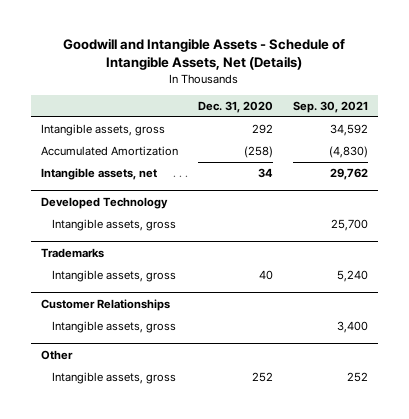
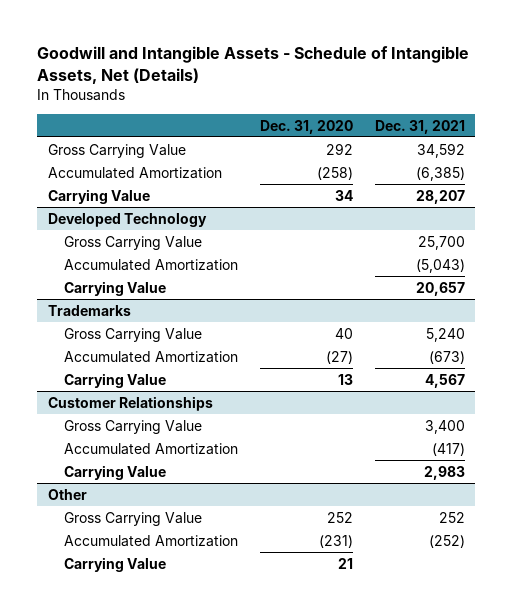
[292,100,368,113] Sep. 30, 2021 -> none
none -> [374,119,465,134] Dec. 31, 2021
[41,124,166,137] Intangible assets, gross -> [48,143,187,158] Gross Carrying Value
[41,168,158,181] Intangible assets, net -> [48,188,151,204] Carrying Value
[52,219,177,232] Intangible assets, gross -> [63,235,202,250] Gross Carrying Value
none -> [63,258,238,271] Accumulated Amortization
none -> [63,280,166,296] Carrying Value
[52,270,177,283] Intangible assets, gross -> [63,327,202,342] Gross Carrying Value
none -> [63,350,238,363] Accumulated Amortization
none -> [63,372,166,388] Carrying Value
[52,321,177,334] Intangible assets, gross -> [63,419,202,434] Gross Carrying Value
none -> [63,442,238,455] Accumulated Amortization
none -> [63,464,166,480] Carrying Value
[52,372,177,385] Intangible assets, gross -> [63,511,202,526] Gross Carrying Value
none -> [63,534,238,547] Accumulated Amortization
none -> [63,556,166,572] Carrying Value

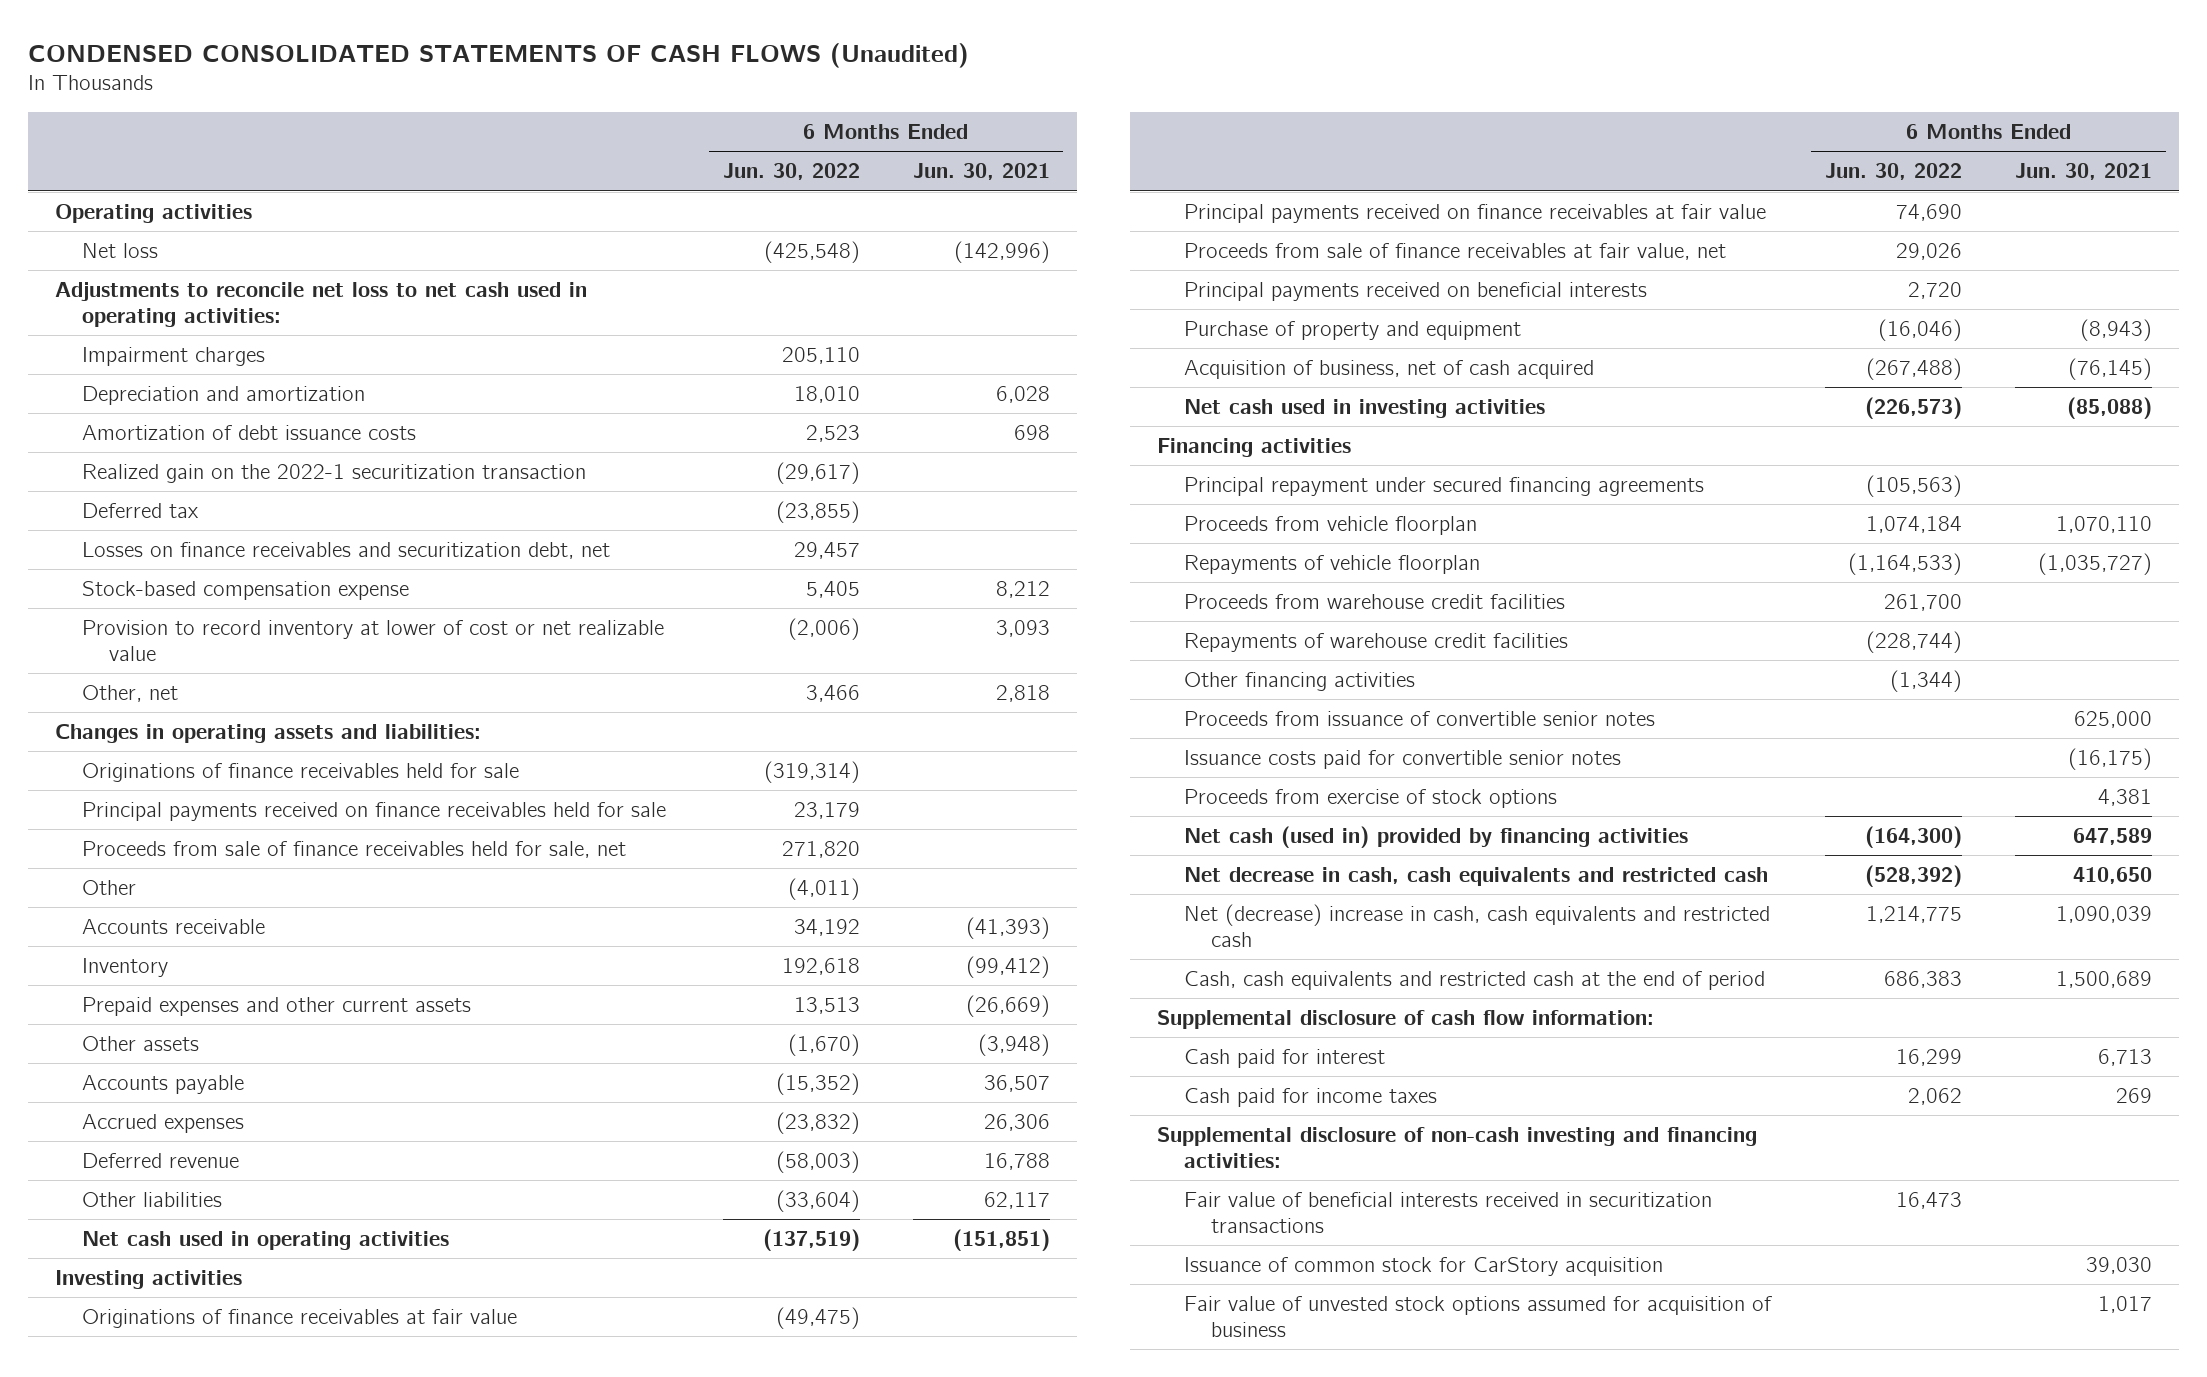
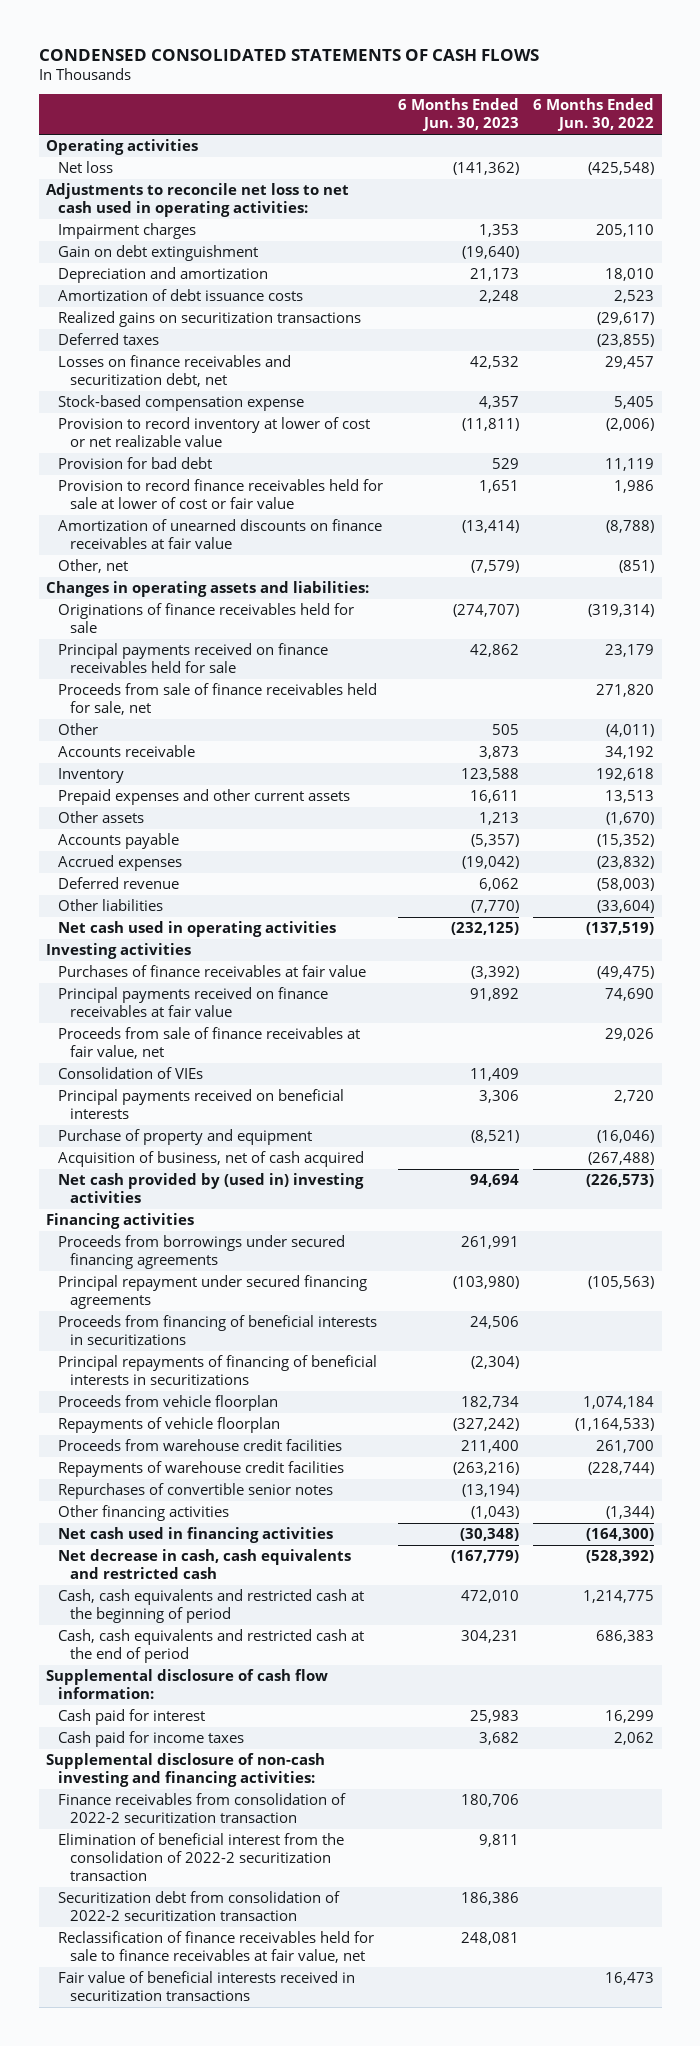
[28,42,970,68] CONDENSED CONSOLIDATED STATEMENTS OF CASH FLOWS (Unaudited) -> [38,48,539,61] CONDENSED CONSOLIDATED STATEMENTS OF CASH FLOWS
[913,163,1051,181] Jun. 30, 2021 -> none
none -> [397,98,519,132] 6 Months Ended Jun. 30, 2023
none -> [58,244,259,261] Gain on debt extinguishment
[82,464,587,484] Realized gain on the 2022-1 securitization transaction -> [58,310,362,327] Realized gains on securitization transactions
[82,503,200,519] Deferred tax -> [58,332,160,345] Deferred taxes
none -> [58,456,213,469] Provision for bad debt
none -> [58,478,384,510] Provision to record finance receivables held for sale at lower of cost or fair value
none -> [58,518,383,550] Amortization of unearned discounts on finance receivables at fair value
[805,685,860,703] 3,466 -> [619,559,655,573] (851)
[82,1309,518,1329] Originations of finance receivables at fair value -> [58,964,367,977] Purchases of finance receivables at fair value
none -> [58,1066,204,1079] Consolidation of VIEs
[1184,399,1546,419] Net cash used in investing activities -> [58,1172,365,1204] Net cash provided by (used in) investing activities
none -> [58,1234,346,1270] Proceeds from borrowings under secured financing agreements
none -> [58,1314,378,1346] Proceeds from financing of beneficial interests in securitizations
none -> [58,1354,378,1386] Principal repayments of financing of beneficial interests in securitizations
none -> [58,1482,334,1499] Repurchases of convertible senior notes
[1184,711,1656,727] Proceeds from issuance of convertible senior notes -> none
[1184,750,1622,770] Issuance costs paid for convertible senior notes -> none
[1184,789,1558,809] Proceeds from exercise of stock options -> none
[1184,826,1689,849] Net cash (used in) provided by financing activities -> [58,1526,334,1543] Net cash used in financing activities
[1184,904,1771,947] Net (decrease) increase in cash, cash equivalents and restricted cash -> [58,1588,365,1624] Cash, cash equivalents and restricted cash at the beginning of period
none -> [58,1792,347,1824] Finance receivables from consolidation of 2022-2 securitization transaction
none -> [58,1832,345,1882] Elimination of beneficial interest from the consolidation of 2022-2 securitization transaction
none -> [58,1890,341,1922] Securitization debt from consolidation of 2022-2 securitization transaction
none -> [58,1930,375,1964] Reclassification of finance receivables held for sale to finance receivables at fair value, net
[1184,1257,1664,1277] Issuance of common stock for CarStory acquisition -> none
[1184,1296,1773,1337] Fair value of unvested stock options assumed for acquisition of business -> none

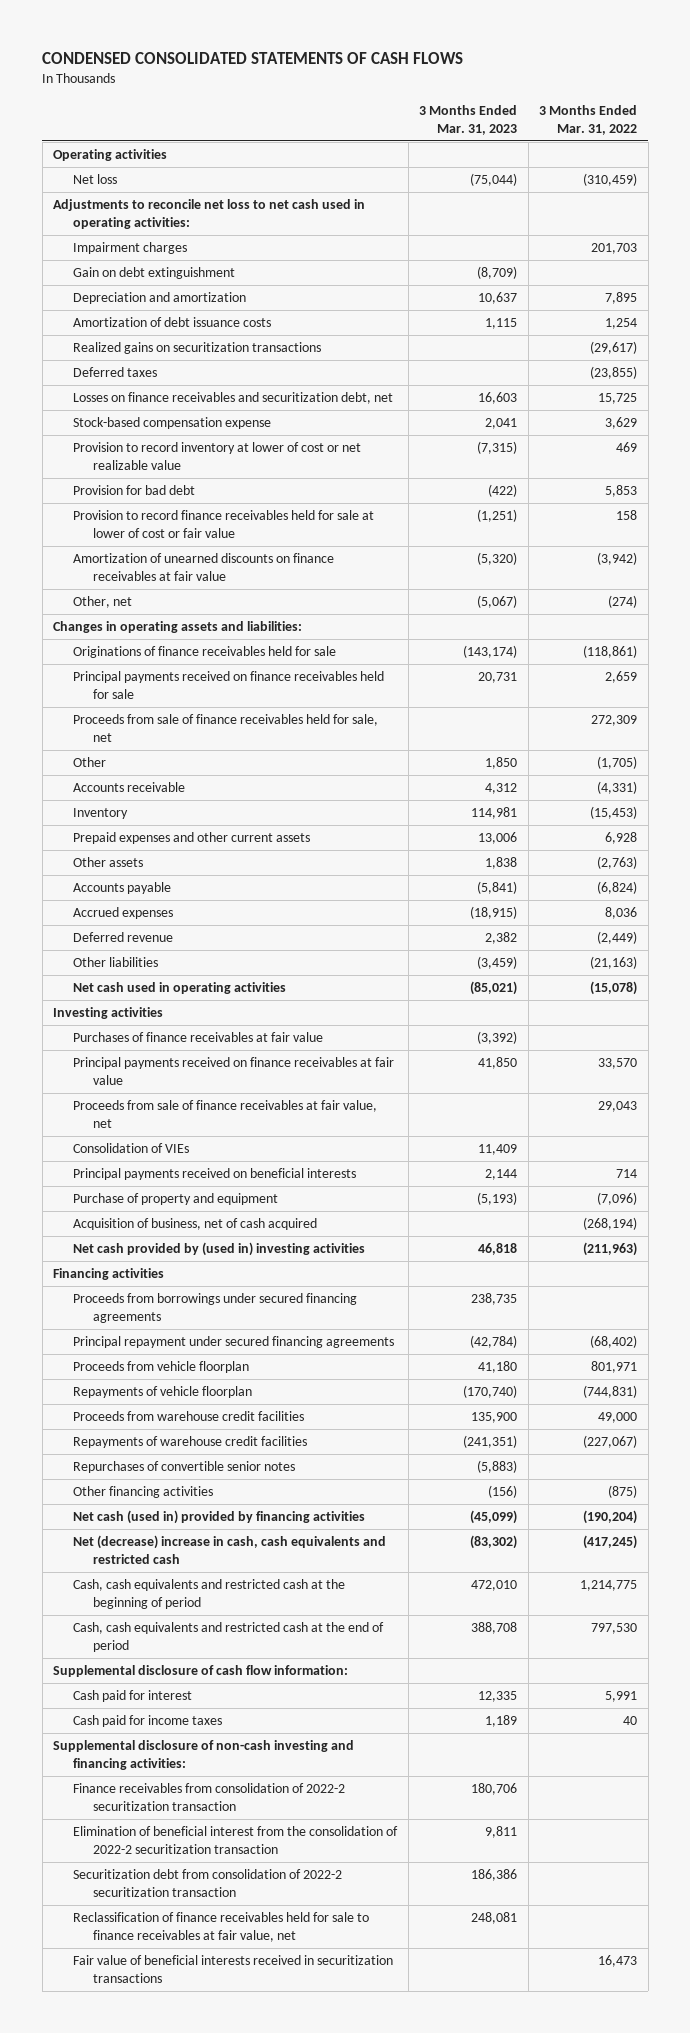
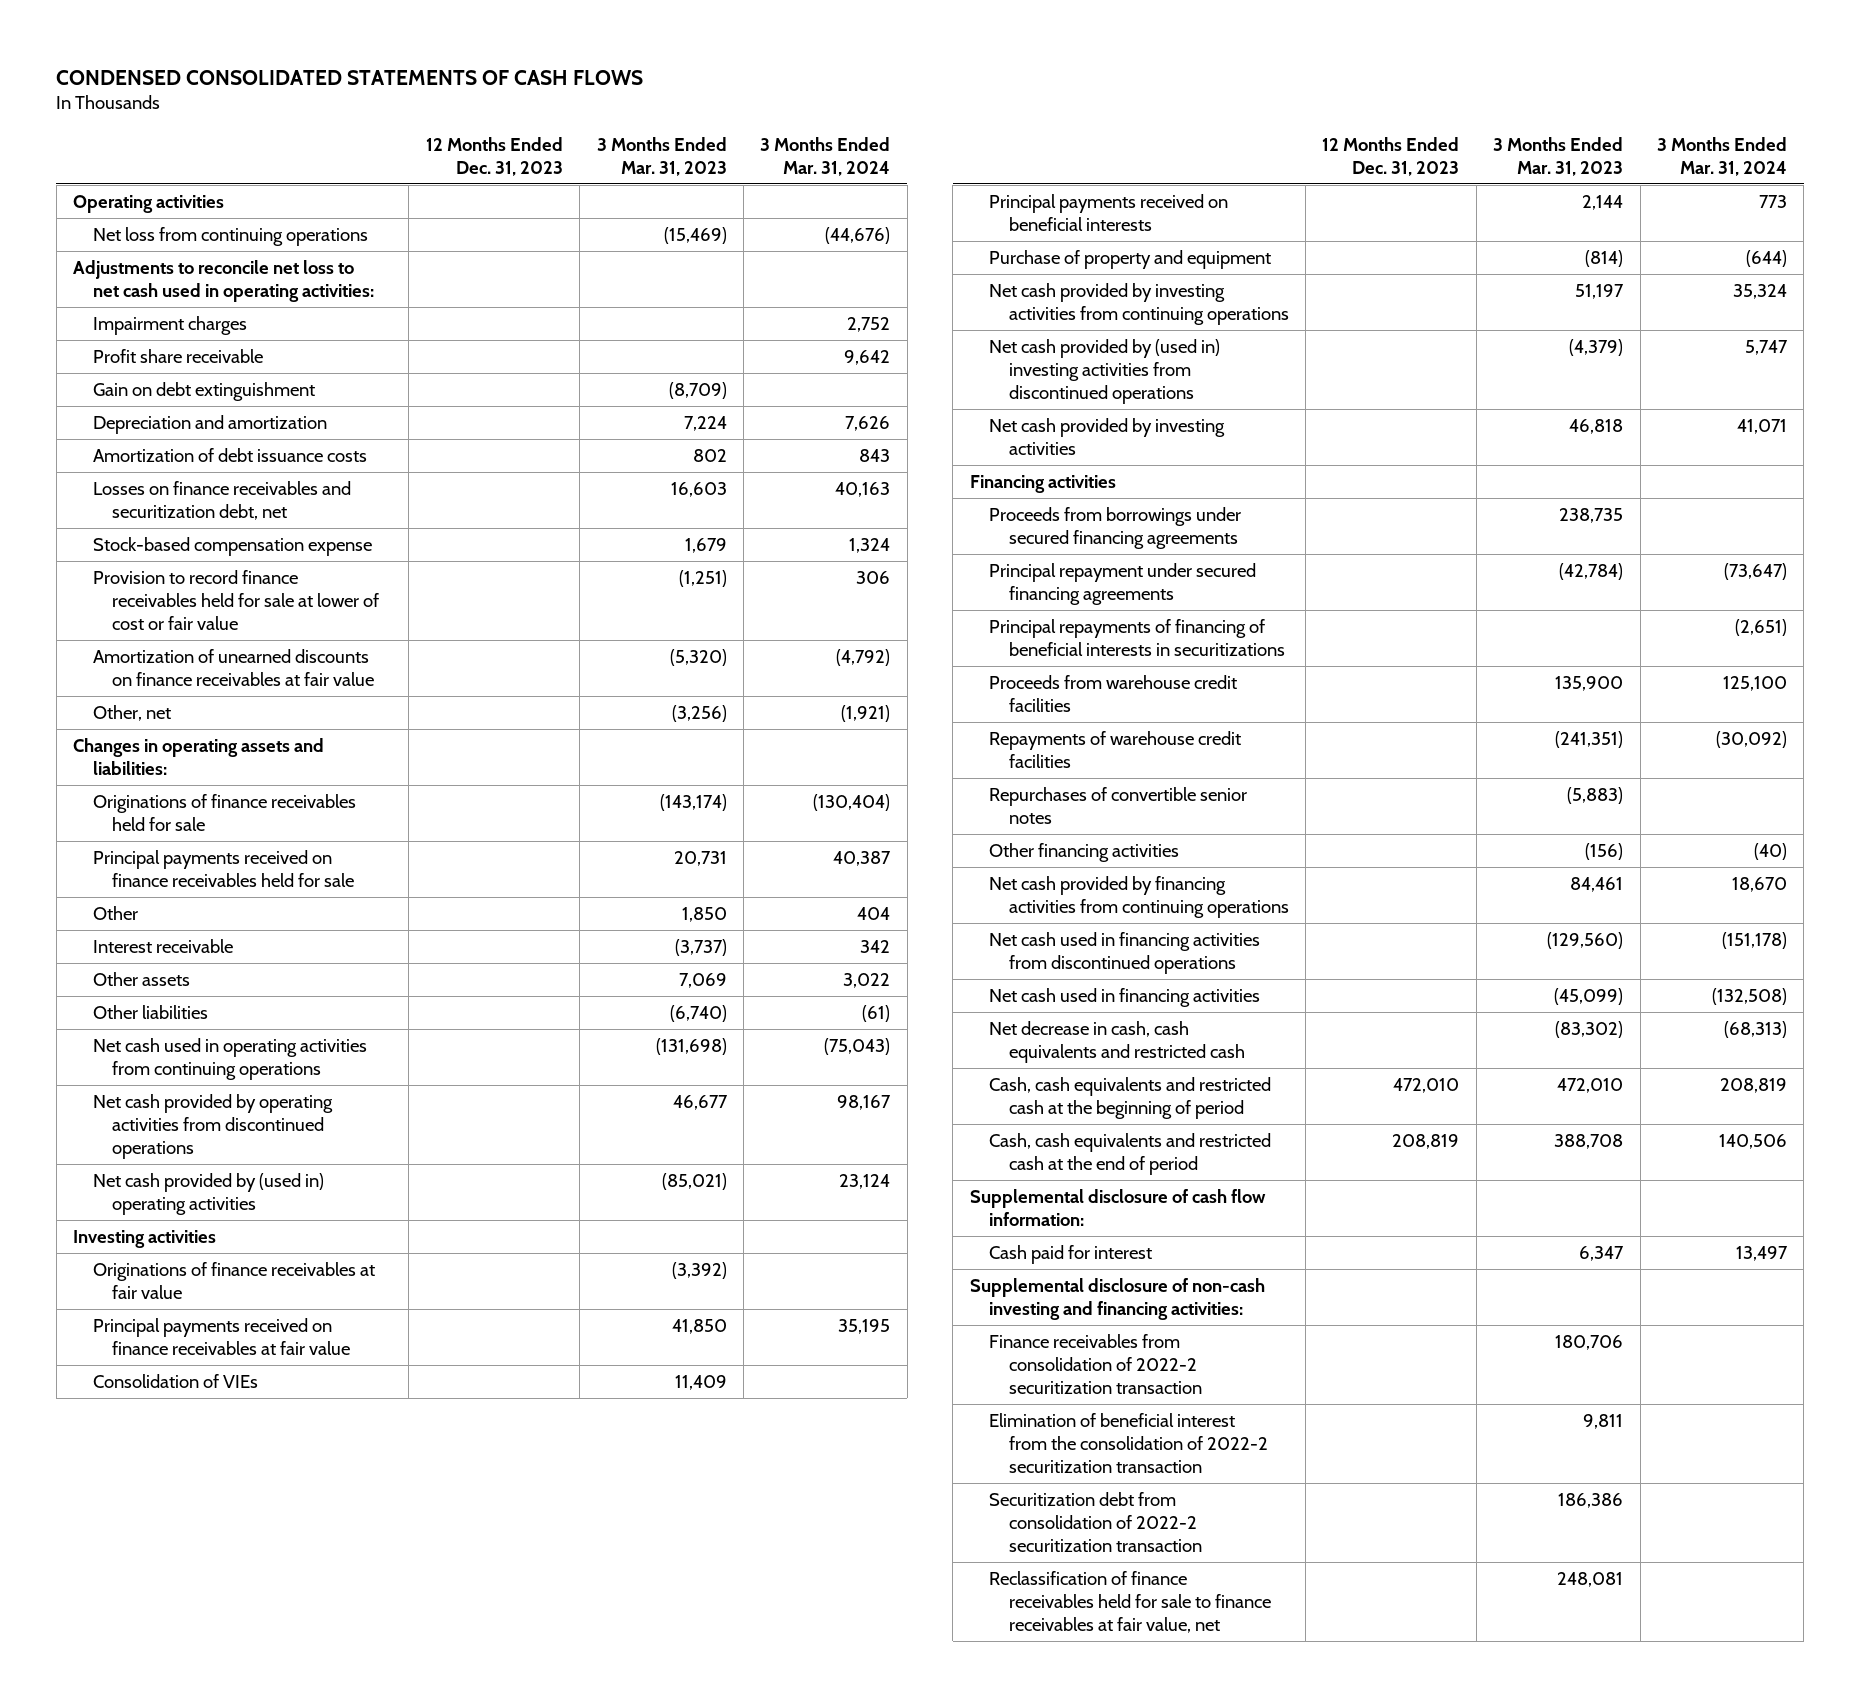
[539,104,638,135] 3 Months Ended Mar. 31, 2022 -> none
none -> [425,136,563,176] 12 Months Ended Dec. 31, 2023
none -> [760,136,891,176] 3 Months Ended Mar. 31, 2024
[72,174,117,185] Net loss -> [92,227,368,247] Net loss from continuing operations
[470,173,518,187] (75,044) -> [663,227,727,245] (15,469)
none -> [92,349,263,364] Profit share receivable
[72,342,321,355] Realized gains on securitization transactions -> none
[72,367,157,378] Deferred taxes -> none
[478,292,518,305] 10,637 -> [683,416,727,432] 7,224
[485,318,518,330] 1,115 -> [692,449,727,463] 802
[72,442,361,471] Provision to record inventory at lower of cost or net realizable value -> none
[72,485,195,496] Provision for bad debt -> none
[485,418,518,430] 2,041 -> [684,538,727,554] 1,679
[477,595,518,609] (5,067) -> [671,705,727,723] (3,256)
[72,714,378,743] Proceeds from sale of finance receivables held for sale, net -> none
[72,782,185,793] Accounts receivable -> none
[72,808,128,820] Inventory -> none
[72,832,310,845] Prepaid expenses and other current assets -> none
[72,882,171,895] Accounts payable -> none
[72,907,173,920] Accrued expenses -> none
[72,932,173,943] Deferred revenue -> none
none -> [92,939,233,954] Interest receivable
[485,857,518,870] 1,838 -> [678,973,727,989] 7,069
[477,956,518,970] (3,459) -> [669,1005,727,1023] (6,740)
none -> [92,1038,367,1080] Net cash used in operating activities from continuing operations
none -> [92,1094,333,1159] Net cash provided by operating activities from discontinued operations
[72,982,286,995] Net cash used in operating activities -> [92,1173,324,1215] Net cash provided by (used in) operating activities
[72,1032,323,1043] Purchases of finance receivables at fair value -> [92,1262,375,1299] Originations of finance receivables at fair value
[72,1100,377,1129] Proceeds from sale of finance receivables at fair value, net -> none
[72,1218,317,1231] Acquisition of business, net of cash acquired -> none
[477,1192,518,1206] (5,193) -> [1585,250,1624,268] (814)
none -> [989,283,1289,325] Net cash provided by investing activities from continuing operations
none -> [989,339,1221,404] Net cash provided by (used in) investing activities from discontinued operations
[72,1242,365,1257] Net cash provided by (used in) investing activities -> [989,418,1226,455] Net cash provided by investing activities
[72,1361,249,1374] Proceeds from vehicle floorplan -> none
[72,1386,252,1399] Repayments of vehicle floorplan -> none
none -> [989,619,1285,656] Principal repayments of financing of beneficial interests in securitizations
none -> [989,876,1289,918] Net cash provided by financing activities from continuing operations
none -> [989,932,1261,974] Net cash used in financing activities from discontinued operations
[72,1510,365,1525] Net cash (used in) provided by financing activities -> [989,988,1261,1008] Net cash used in financing activities
[72,1535,386,1565] Net (decrease) increase in cash, cash equivalents and restricted cash -> [989,1021,1245,1063] Net decrease in cash, cash equivalents and restricted cash
[72,1715,222,1728] Cash paid for income taxes -> none
[478,1691,518,1703] 12,335 -> [1579,1246,1625,1262] 6,347
[72,1955,393,1984] Fair value of beneficial interests received in securitization transactions -> none

